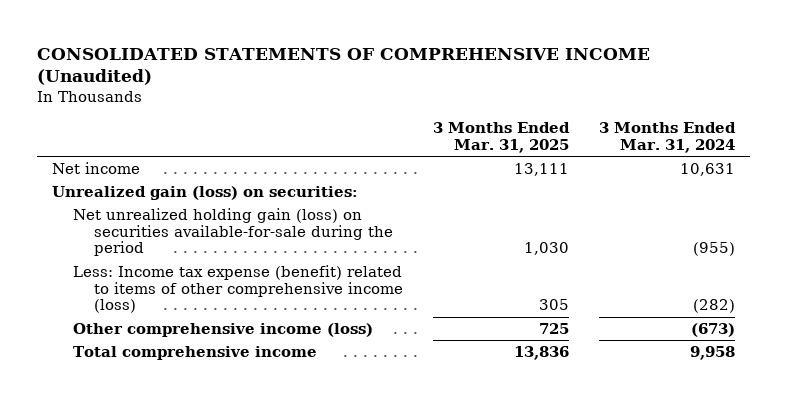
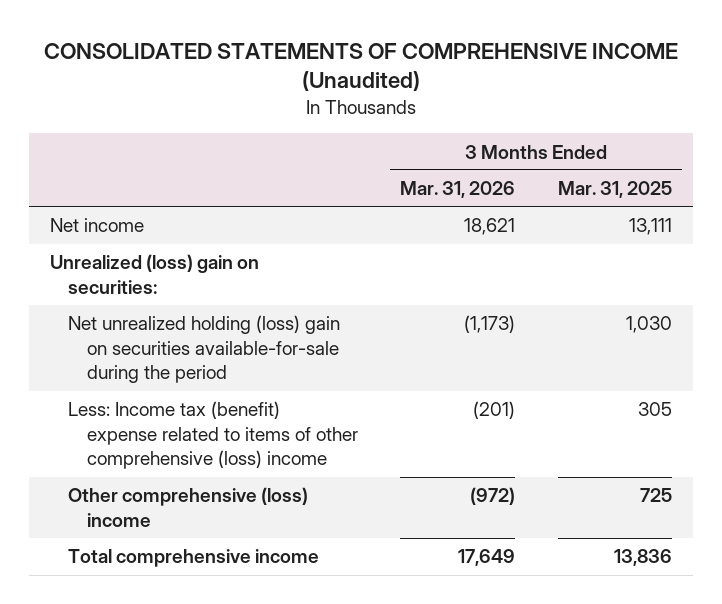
[599,122,737,154] 3 Months Ended Mar. 31, 2024 -> none
none -> [400,181,516,199] Mar. 31, 2026
[51,185,358,200] Unrealized gain (loss) on securities: -> [50,254,260,294] Unrealized (loss) gain on securities:
[73,207,394,257] Net unrealized holding gain (loss) on securities available-for-sale during the period -> [68,315,341,384] Net unrealized holding (loss) gain on securities available-for-sale during the period
[73,264,404,314] Less: Income tax expense (benefit) related to items of other comprehensive income (loss) -> [68,401,358,470] Less: Income tax (benefit) expense related to items of other comprehensive (loss) income
[73,322,374,337] Other comprehensive income (loss) -> [68,487,309,527] Other comprehensive (loss) income

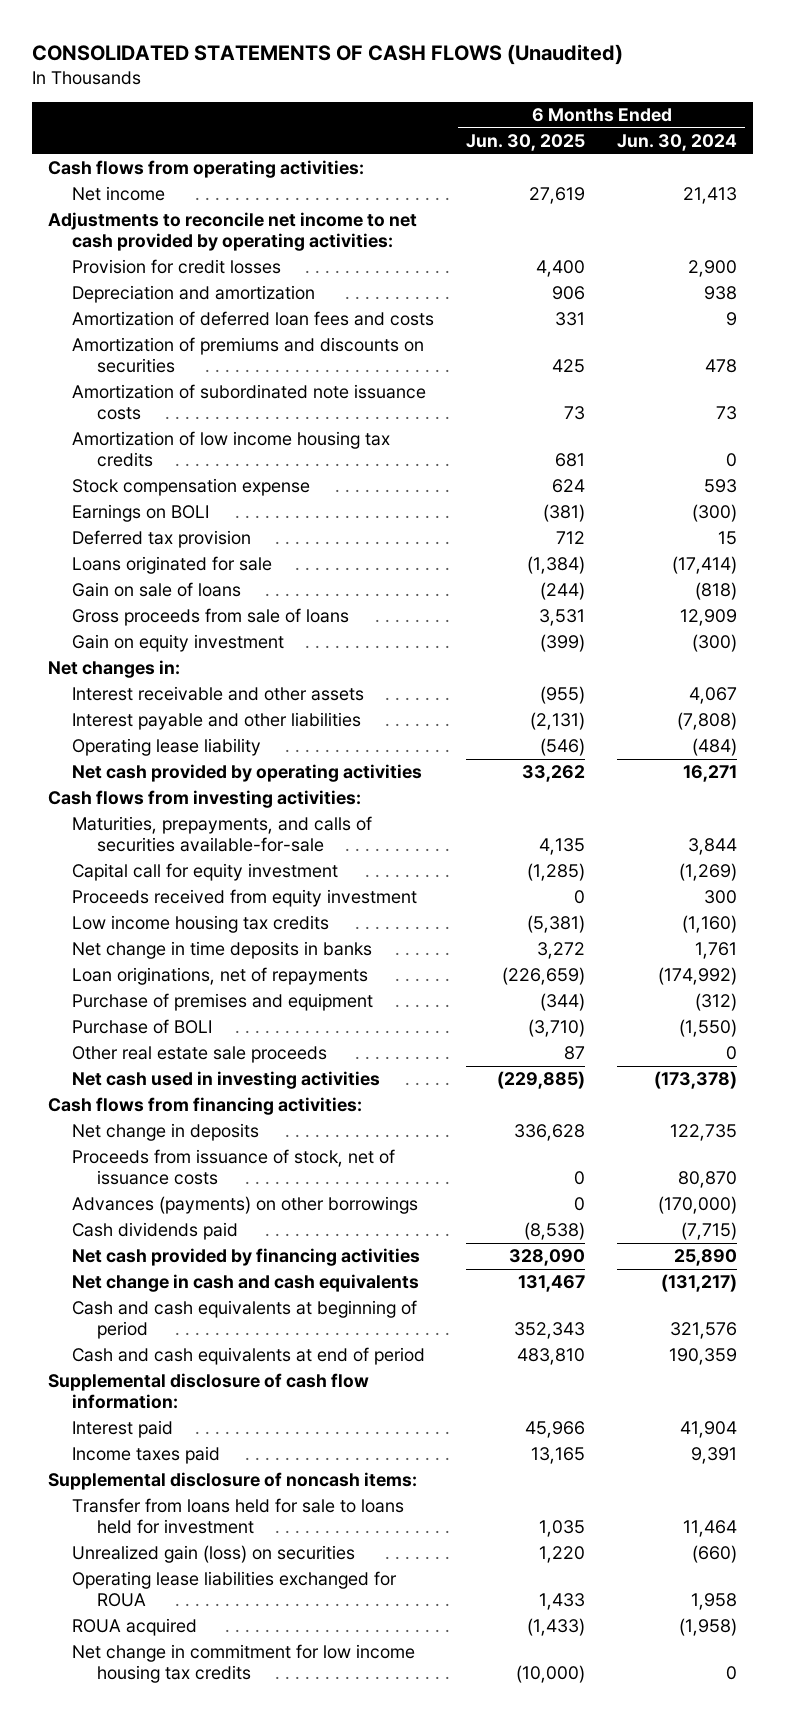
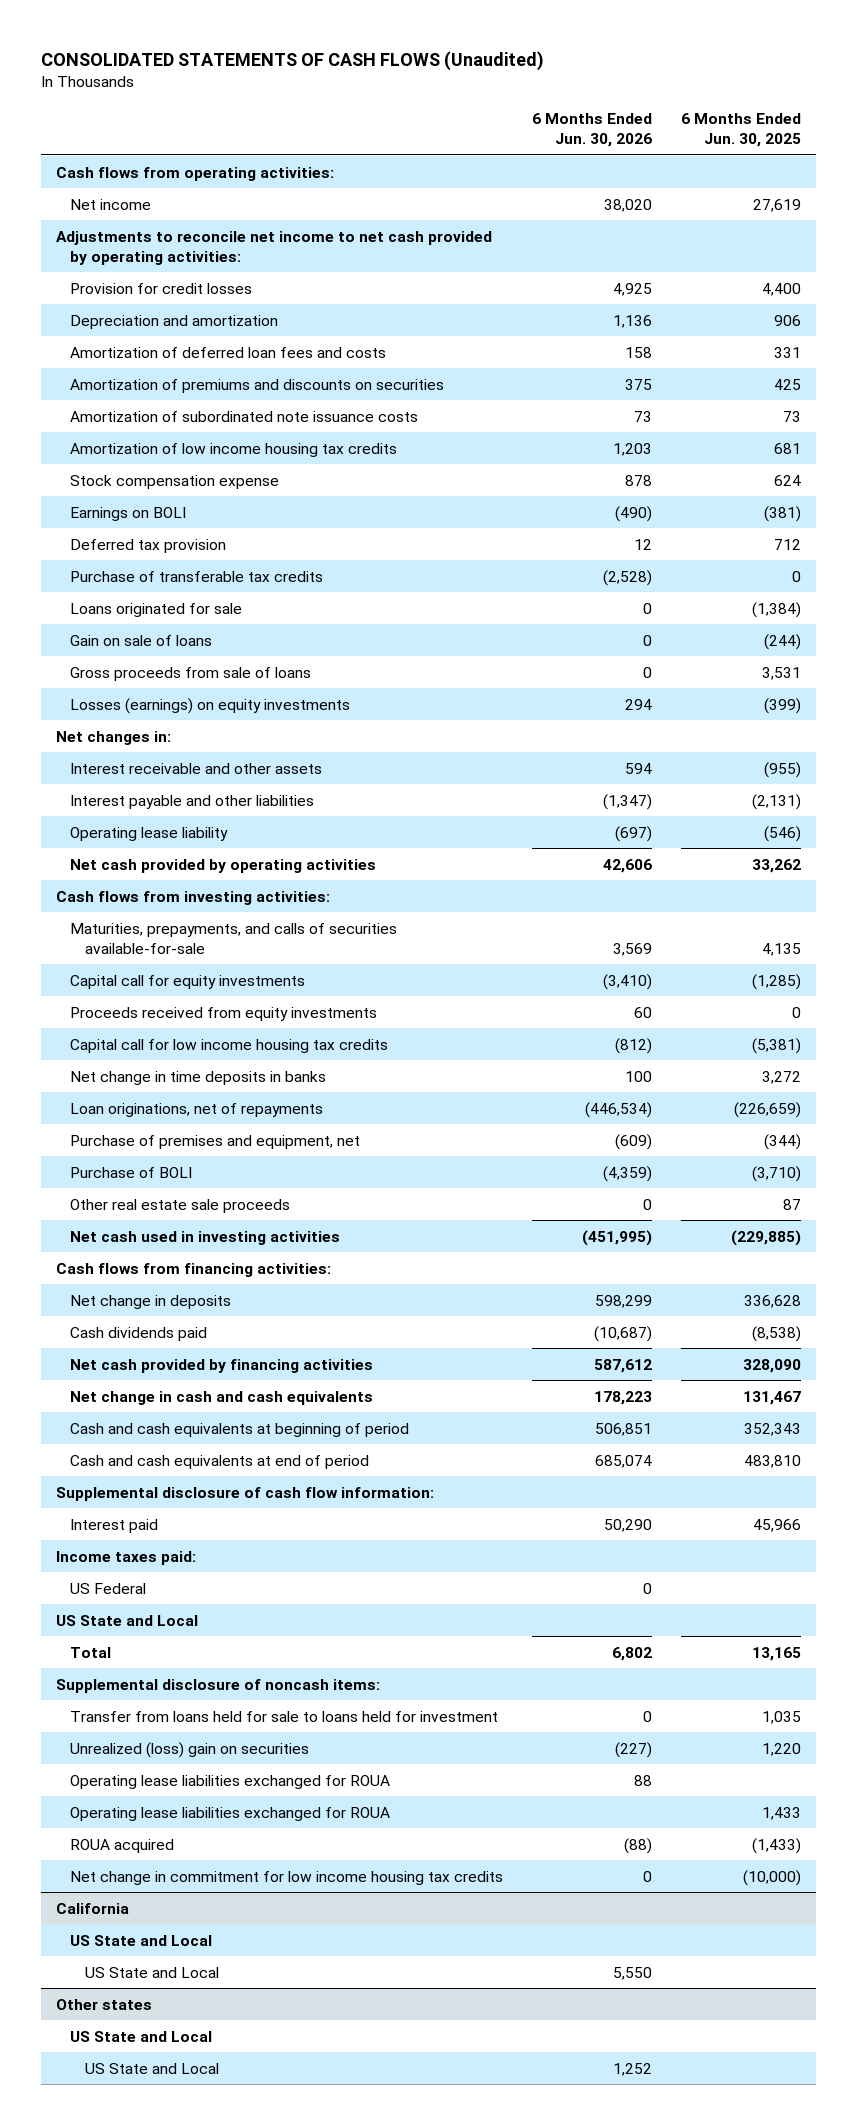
[617,134,738,152] Jun. 30, 2024 -> none
none -> [532,112,653,148] 6 Months Ended Jun. 30, 2026
none -> [70,570,324,582] Purchase of transferable tax credits
[72,634,285,653] Gain on equity investment -> [70,697,351,714] Losses (earnings) on equity investments
[72,863,339,882] Capital call for equity investment -> [70,974,306,989] Capital call for equity investments
[72,889,418,908] Proceeds received from equity investment -> [70,1006,378,1021] Proceeds received from equity investments
[72,915,330,934] Low income housing tax credits -> [70,1038,389,1053] Capital call for low income housing tax credits
[72,993,374,1012] Purchase of premises and equipment -> [70,1134,361,1149] Purchase of premises and equipment, net
[72,1149,396,1186] Proceeds from issuance of stock, net of issuance costs -> none
[72,1196,419,1215] Advances (payments) on other borrowings -> none
none -> [55,1550,196,1565] Income taxes paid:
none -> [70,1582,147,1594] US Federal
none -> [55,1614,198,1626] US State and Local
[72,1446,221,1465] Income taxes paid -> [70,1646,112,1658] Total
[72,1545,356,1564] Unrealized gain (loss) on securities -> [70,1741,310,1758] Unrealized (loss) gain on securities
none -> [70,1774,391,1789] Operating lease liabilities exchanged for ROUA
none -> [55,1902,129,1914] California
none -> [70,1934,213,1946] US State and Local
none -> [84,1966,219,1978] US State and Local
none -> [55,1998,152,2010] Other states
none -> [70,2030,213,2042] US State and Local
none -> [84,2062,219,2074] US State and Local

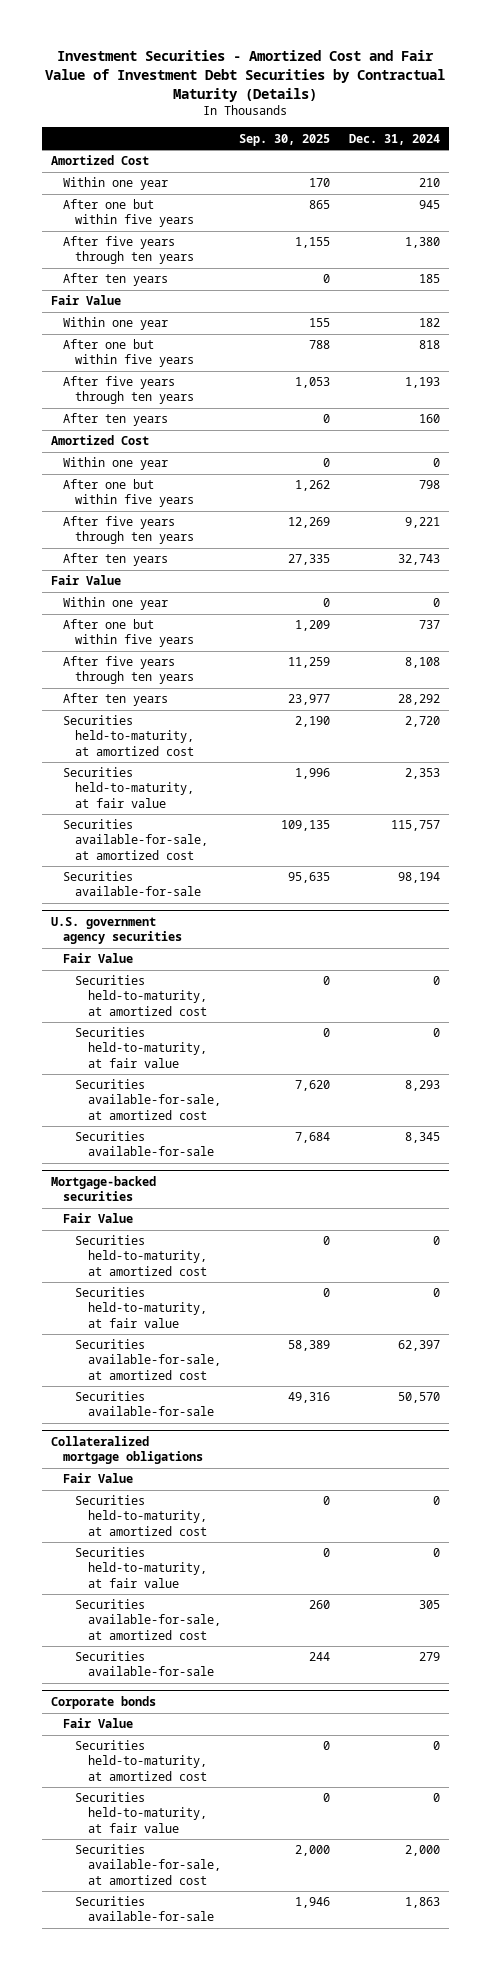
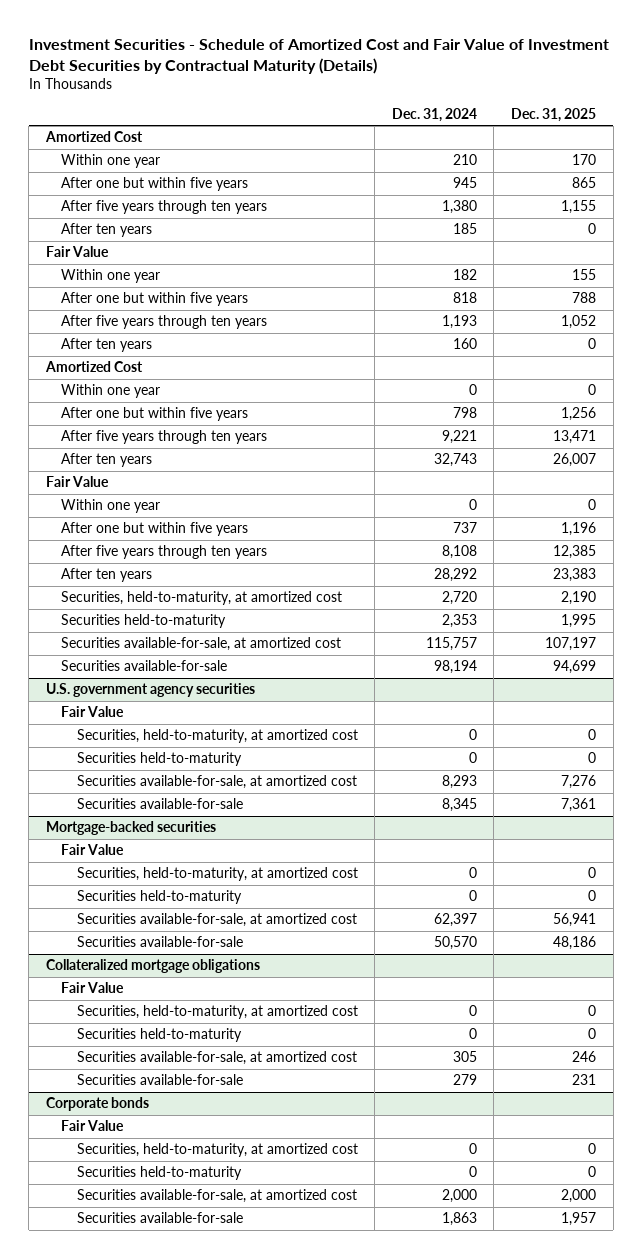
[45,49,446,102] Investment Securities - Amortized Cost and Fair Value of Investment Debt Securities by Contractual Maturity (Details) -> [28,38,609,74] Investment Securities - Schedule of Amortized Cost and Fair Value of Investment Debt Securities by Contractual Maturity (Details)
[239,133,331,146] Sep. 30, 2025 -> none
none -> [510,107,596,122] Dec. 31, 2025
[63,715,195,756] Securities held-to-maturity, at amortized cost -> [61,591,343,606] Securities, held-to-maturity, at amortized cost
[63,767,195,808] Securities held-to-maturity, at fair value -> [61,614,227,629] Securities held-to-maturity
[75,975,207,1016] Securities held-to-maturity, at amortized cost -> [76,729,358,744] Securities, held-to-maturity, at amortized cost
[75,1027,207,1068] Securities held-to-maturity, at fair value -> [76,752,242,767] Securities held-to-maturity
[75,1235,207,1276] Securities held-to-maturity, at amortized cost -> [76,867,358,882] Securities, held-to-maturity, at amortized cost
[75,1287,207,1328] Securities held-to-maturity, at fair value -> [76,890,242,905] Securities held-to-maturity
[75,1495,207,1536] Securities held-to-maturity, at amortized cost -> [76,1005,358,1020] Securities, held-to-maturity, at amortized cost
[75,1547,207,1588] Securities held-to-maturity, at fair value -> [76,1028,242,1043] Securities held-to-maturity
[75,1740,207,1781] Securities held-to-maturity, at amortized cost -> [76,1143,358,1158] Securities, held-to-maturity, at amortized cost
[75,1792,207,1833] Securities held-to-maturity, at fair value -> [76,1166,242,1181] Securities held-to-maturity

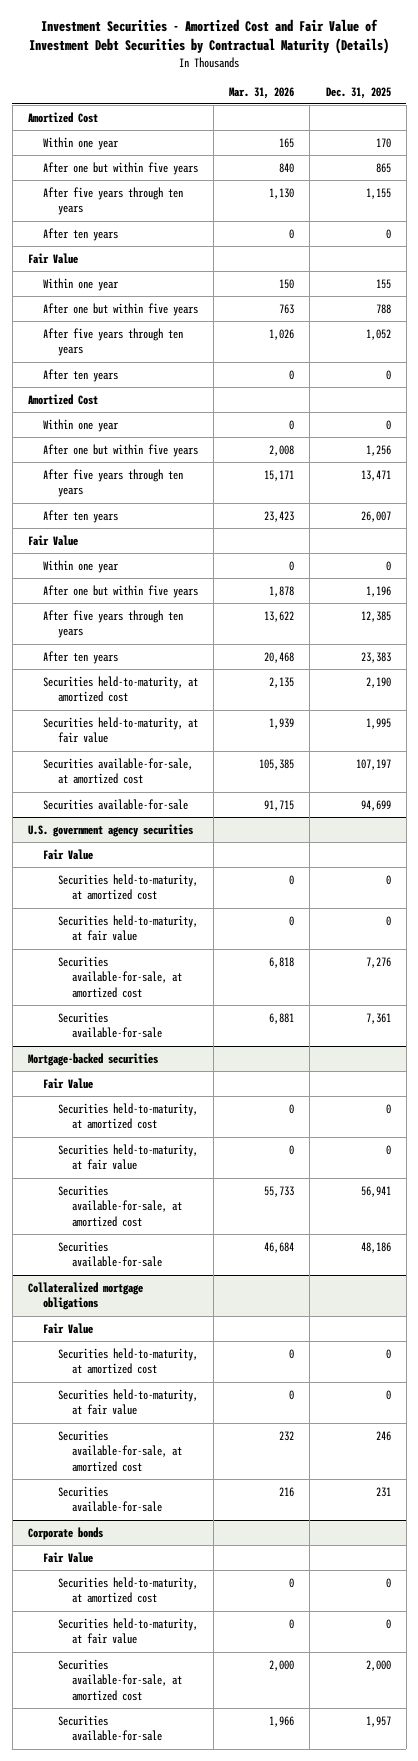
[28,38,609,74] Investment Securities - Schedule of Amortized Cost and Fair Value of Investment Debt Securities by Contractual Maturity (Details) -> [29,19,390,55] Investment Securities - Amortized Cost and Fair Value of Investment Debt Securities by Contractual Maturity (Details)
[391,107,477,122] Dec. 31, 2024 -> none
none -> [229,86,295,99] Mar. 31, 2026
[61,591,343,606] Securities, held-to-maturity, at amortized cost -> [42,675,198,703] Securities held-to-maturity, at amortized cost
[61,614,227,629] Securities held-to-maturity -> [42,716,198,744] Securities held-to-maturity, at fair value
[76,729,358,744] Securities, held-to-maturity, at amortized cost -> [57,873,198,901] Securities held-to-maturity, at amortized cost
[76,752,242,767] Securities held-to-maturity -> [57,914,198,942] Securities held-to-maturity, at fair value
[76,867,358,882] Securities, held-to-maturity, at amortized cost -> [57,1102,198,1130] Securities held-to-maturity, at amortized cost
[76,890,242,905] Securities held-to-maturity -> [57,1143,198,1171] Securities held-to-maturity, at fair value
[76,1005,358,1020] Securities, held-to-maturity, at amortized cost -> [57,1347,198,1375] Securities held-to-maturity, at amortized cost
[76,1028,242,1043] Securities held-to-maturity -> [57,1388,198,1416] Securities held-to-maturity, at fair value
[76,1143,358,1158] Securities, held-to-maturity, at amortized cost -> [57,1576,198,1604] Securities held-to-maturity, at amortized cost
[76,1166,242,1181] Securities held-to-maturity -> [57,1617,198,1645] Securities held-to-maturity, at fair value

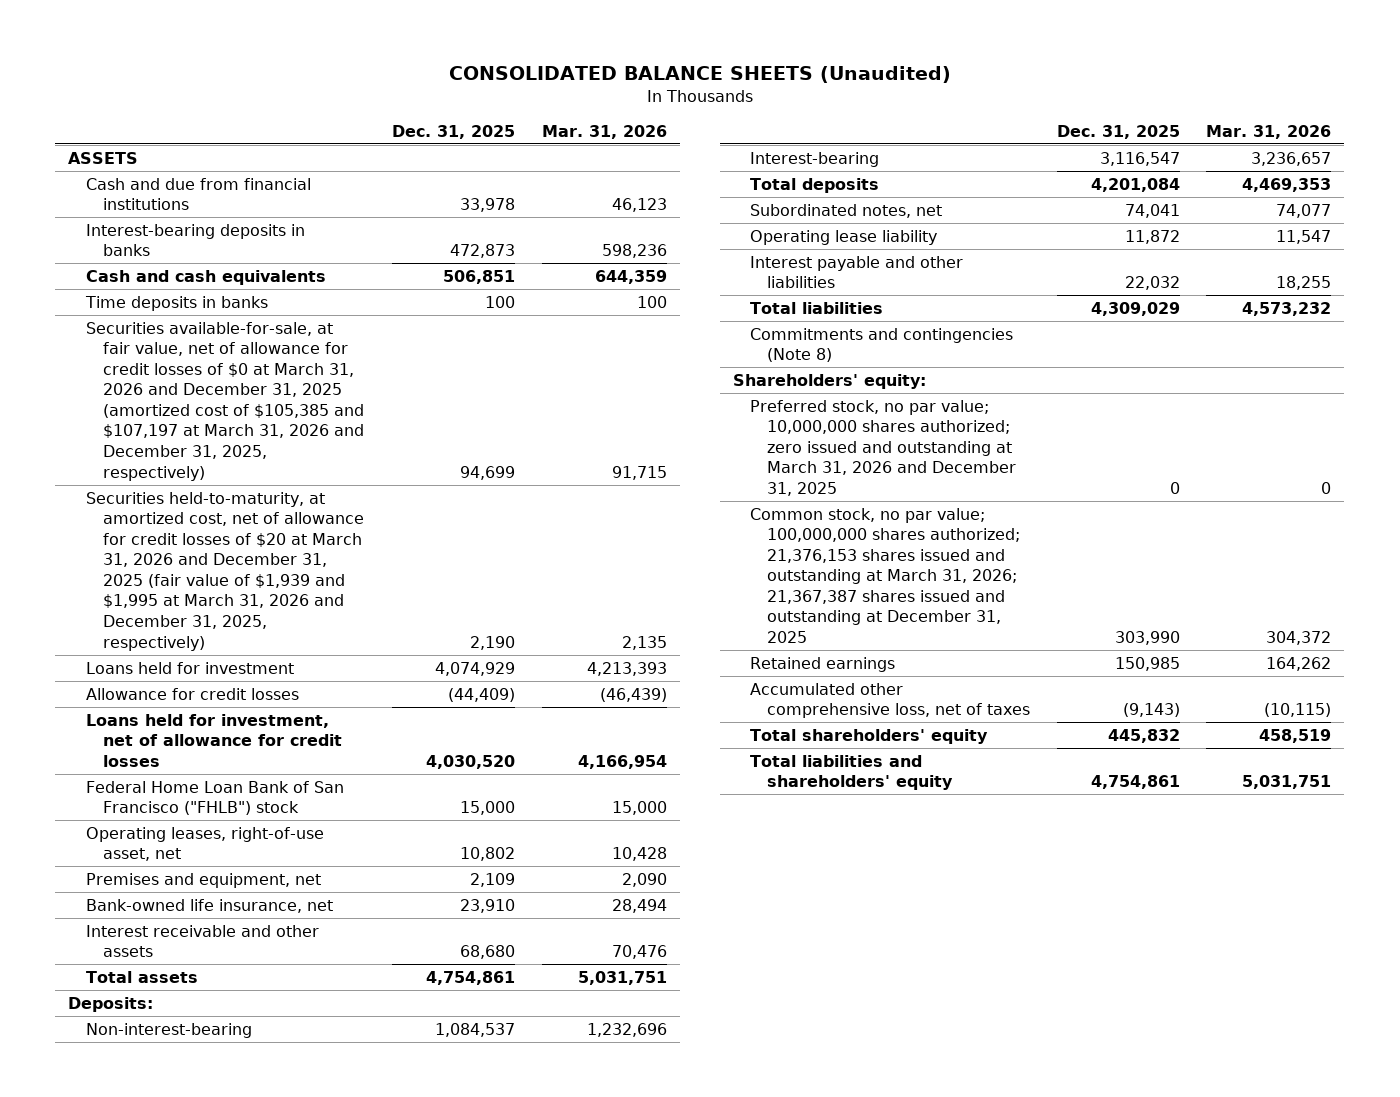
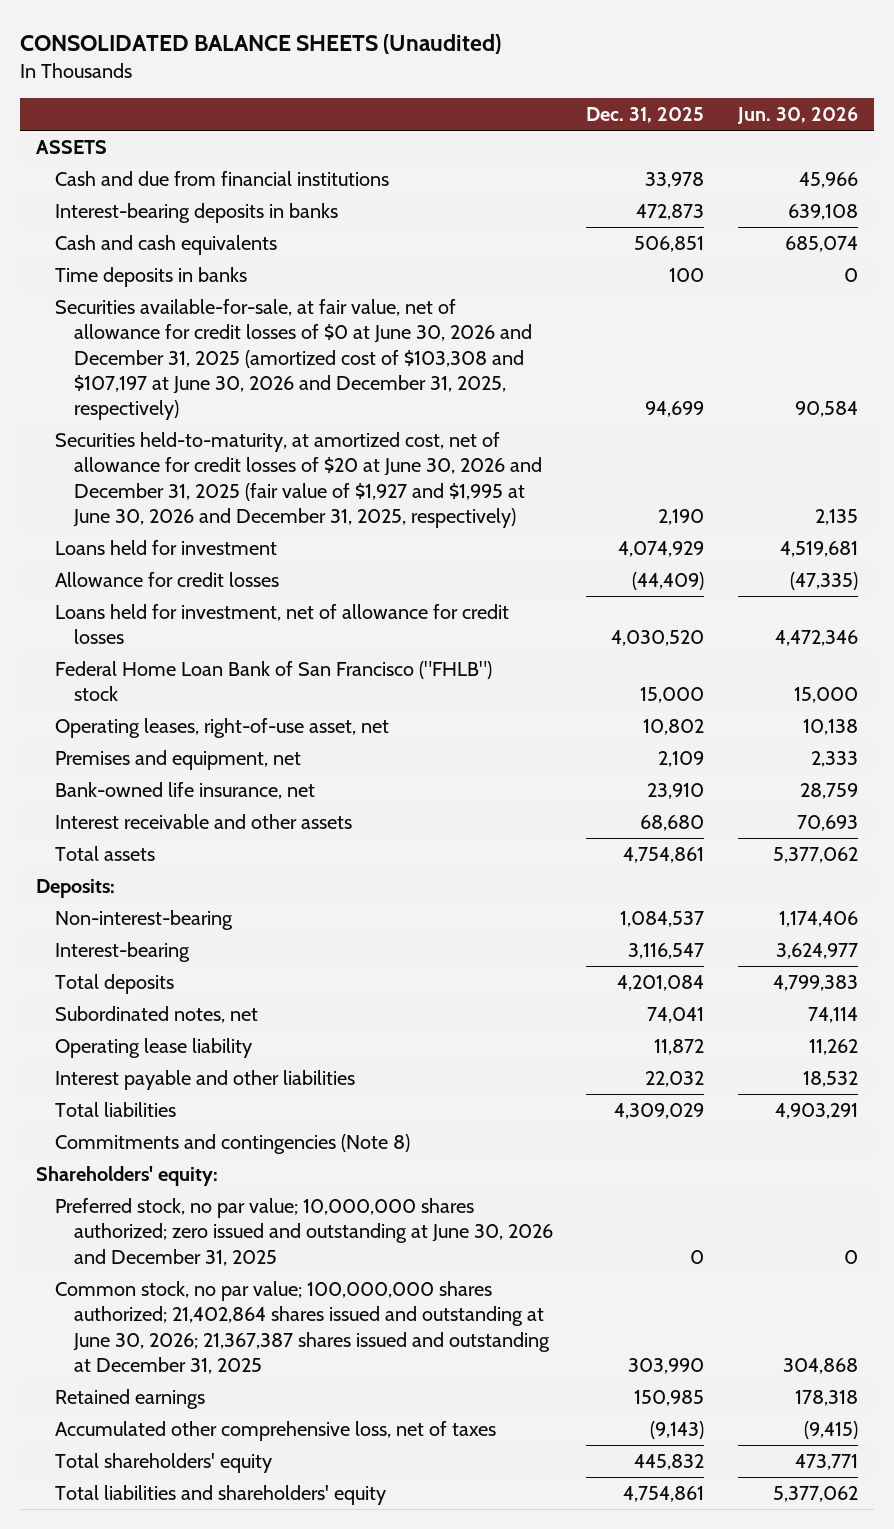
[541,124,667,139] Mar. 31, 2026 -> none
none -> [736,107,858,125] Jun. 30, 2026
[85,321,364,481] Securities available-for-sale, at fair value, net of allowance for credit losses of $0 at March 31, 2026 and December 31, 2025 (amortized cost of $105,385 and $107,197 at March 31, 2026 and December 31, 2025, respectively) -> [54,299,532,421] Securities available-for-sale, at fair value, net of allowance for credit losses of $0 at June 30, 2026 and December 31, 2025 (amortized cost of $103,308 and $107,197 at June 30, 2026 and December 31, 2025, respectively)
[85,491,364,651] Securities held-to-maturity, at amortized cost, net of allowance for credit losses of $20 at March 31, 2026 and December 31, 2025 (fair value of $1,939 and $1,995 at March 31, 2026 and December 31, 2025, respectively) -> [54,432,542,528] Securities held-to-maturity, at amortized cost, net of allowance for credit losses of $20 at June 30, 2026 and December 31, 2025 (fair value of $1,927 and $1,995 at June 30, 2026 and December 31, 2025, respectively)
[750,399,1017,496] Preferred stock, no par value; 10,000,000 shares authorized; zero issued and outstanding at March 31, 2026 and December 31, 2025 -> [54,1198,553,1266] Preferred stock, no par value; 10,000,000 shares authorized; zero issued and outstanding at June 30, 2026 and December 31, 2025
[750,507,1021,644] Common stock, no par value; 100,000,000 shares authorized; 21,376,153 shares issued and outstanding at March 31, 2026; 21,367,387 shares issued and outstanding at December 31, 2025 -> [54,1281,550,1374] Common stock, no par value; 100,000,000 shares authorized; 21,402,864 shares issued and outstanding at June 30, 2026; 21,367,387 shares issued and outstanding at December 31, 2025

